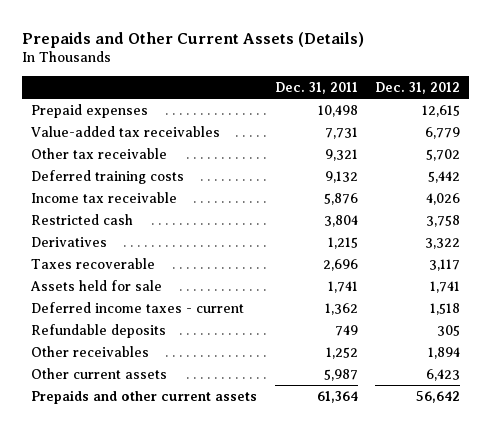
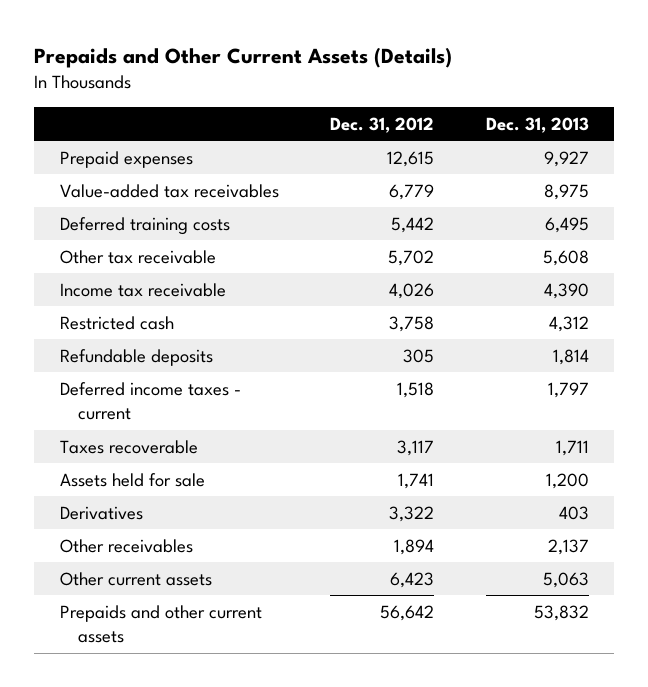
[274,81,358,94] Dec. 31, 2011 -> none
none -> [485,116,589,133] Dec. 31, 2013
[30,147,167,159] Other tax receivable -> [59,249,216,264] Other tax receivable
[30,323,166,338] Refundable deposits -> [59,348,213,366] Refundable deposits
[30,301,244,313] Deferred income taxes - current -> [59,381,241,420] Deferred income taxes - current
[30,236,107,247] Derivatives -> [59,505,143,520] Derivatives

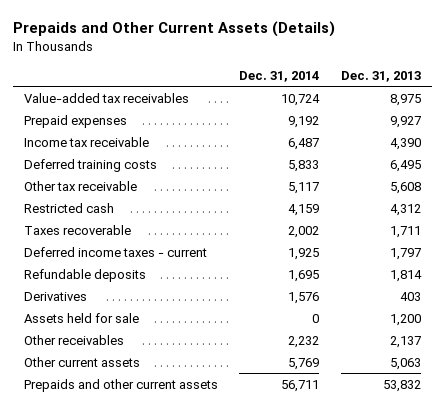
[330,116,435,133] Dec. 31, 2012 -> none
none -> [239,70,320,82] Dec. 31, 2014
[59,150,193,168] Prepaid expenses -> [23,114,127,128] Prepaid expenses
[59,282,226,297] Income tax receivable -> [23,136,149,147] Income tax receivable
[59,381,241,420] Deferred income taxes - current -> [23,246,207,257] Deferred income taxes - current
[59,348,213,366] Refundable deposits -> [23,268,146,282] Refundable deposits
[59,472,205,487] Assets held for sale -> [23,312,139,323] Assets held for sale

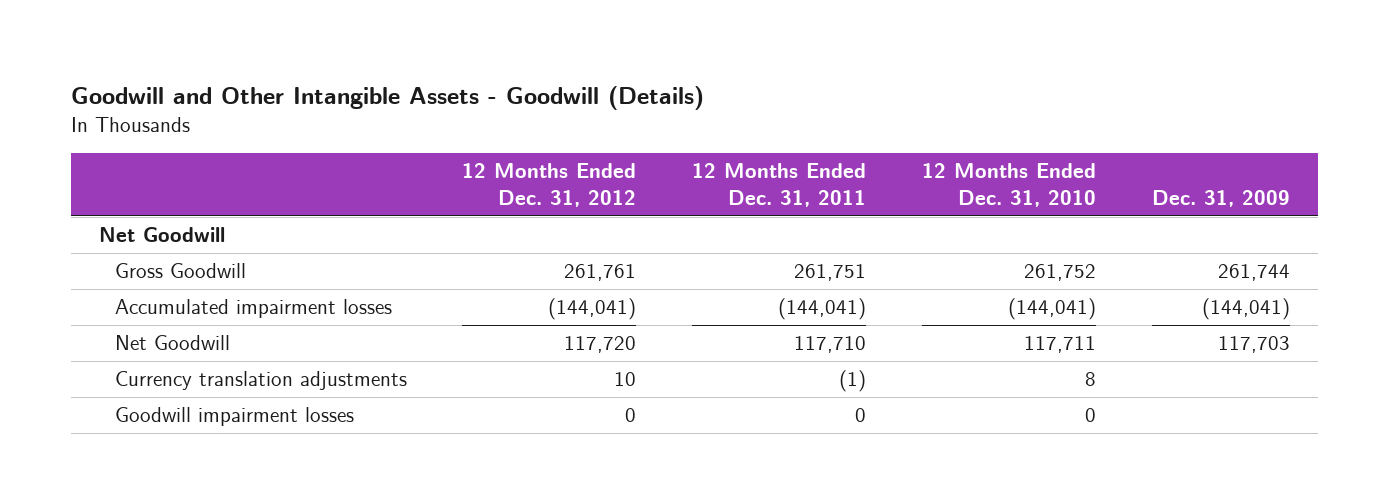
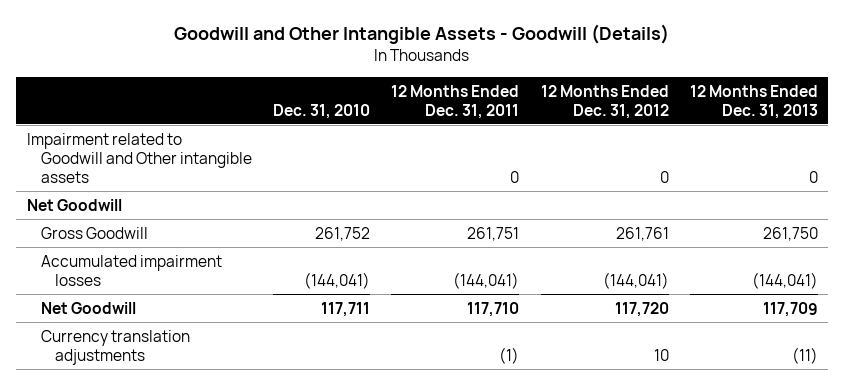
[922,163,1097,208] 12 Months Ended Dec. 31, 2010 -> none
[1151,190,1290,208] Dec. 31, 2009 -> none
none -> [273,103,371,119] Dec. 31, 2010
none -> [689,84,818,119] 12 Months Ended Dec. 31, 2013
none -> [26,132,252,183] Impairment related to Goodwill and Other intangible assets
[114,407,354,427] Goodwill impairment losses -> none

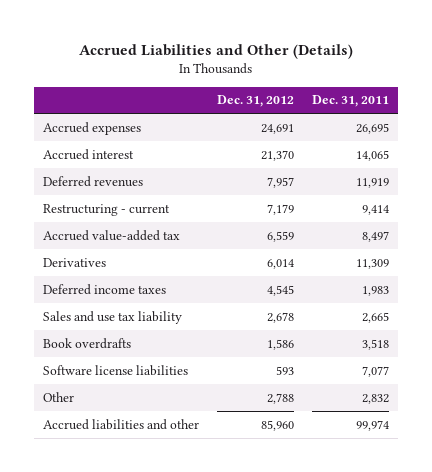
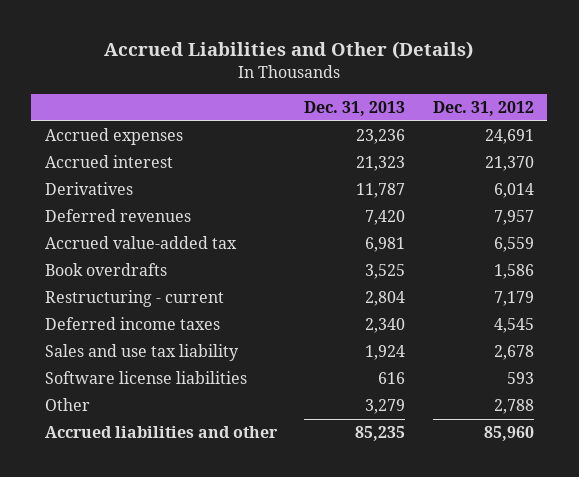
[312,95,390,108] Dec. 31, 2011 -> none
none -> [304,101,406,117] Dec. 31, 2013
[42,257,106,267] Derivatives -> [45,182,134,196] Derivatives
[42,337,131,349] Book overdrafts -> [45,263,168,277] Book overdrafts
[42,203,170,216] Restructuring - current -> [45,290,225,308] Restructuring - current

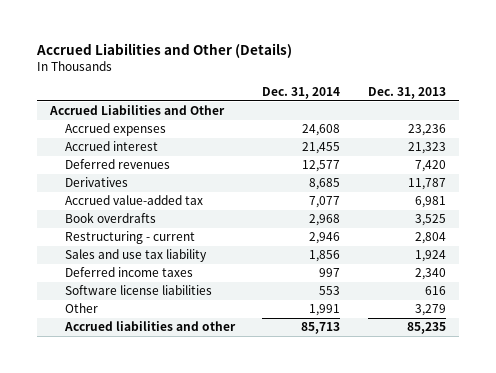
[432,101,534,117] Dec. 31, 2012 -> none
none -> [262,87,341,100] Dec. 31, 2014
none -> [49,105,226,116] Accrued Liabilities and Other
[45,182,134,196] Derivatives -> [65,177,129,188] Derivatives
[45,317,221,331] Deferred income taxes -> [65,267,194,278] Deferred income taxes

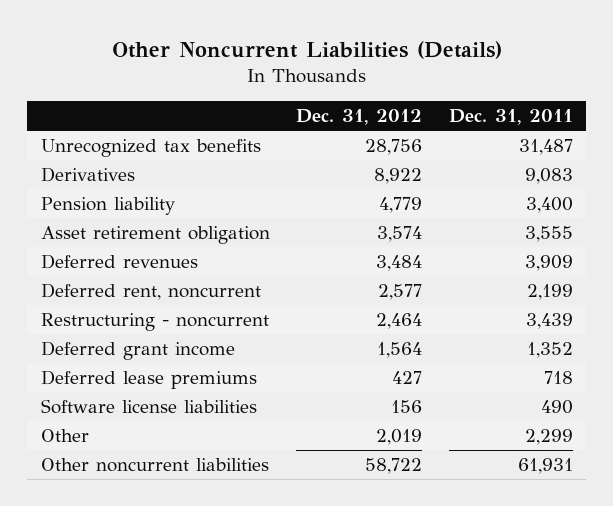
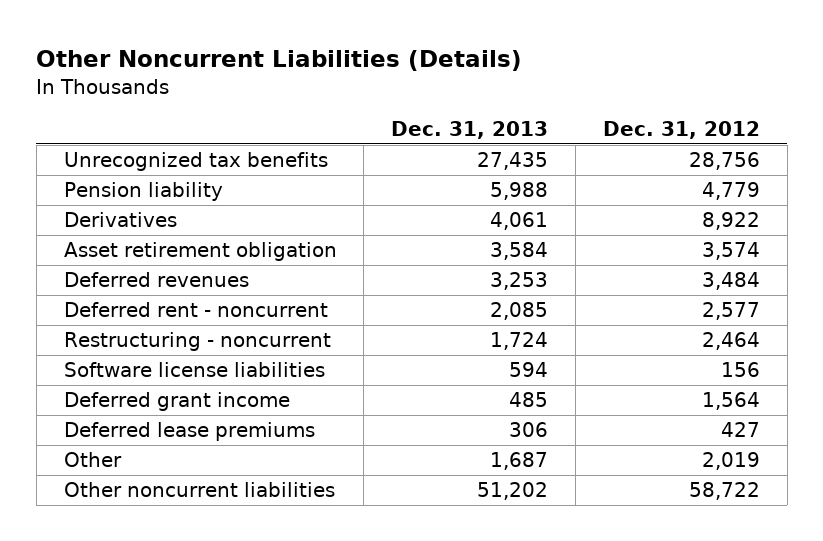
[448,109,573,126] Dec. 31, 2011 -> none
none -> [391,120,549,139] Dec. 31, 2013
[40,167,135,183] Derivatives -> [63,212,177,228] Derivatives
[40,283,261,301] Deferred rent, noncurrent -> [63,302,328,318] Deferred rent - noncurrent
[40,399,257,415] Software license liabilities -> [63,362,325,378] Software license liabilities

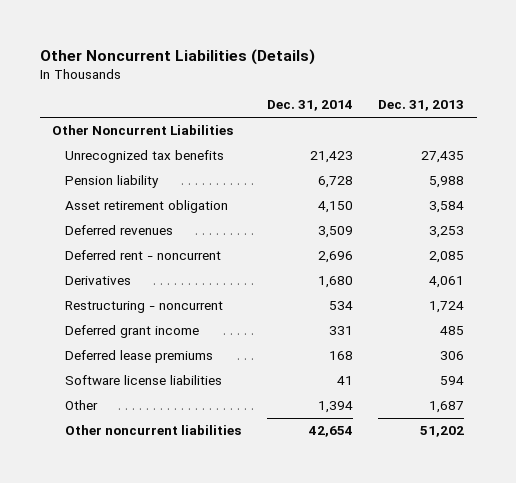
[602,120,760,139] Dec. 31, 2012 -> none
none -> [266,100,353,112] Dec. 31, 2014
none -> [52,125,234,136] Other Noncurrent Liabilities
[63,212,177,228] Derivatives -> [65,276,132,286] Derivatives
[63,362,325,378] Software license liabilities -> [65,375,223,386] Software license liabilities

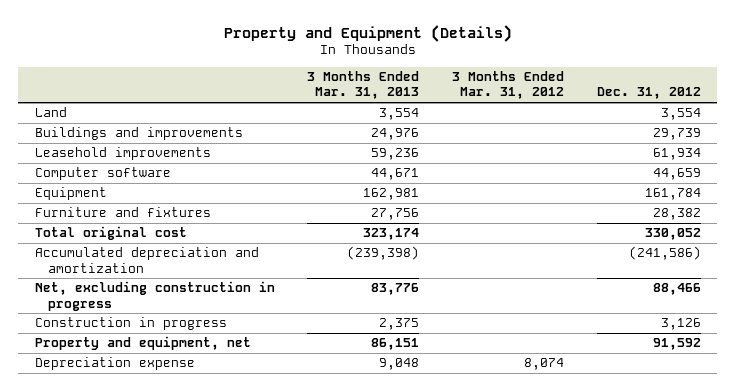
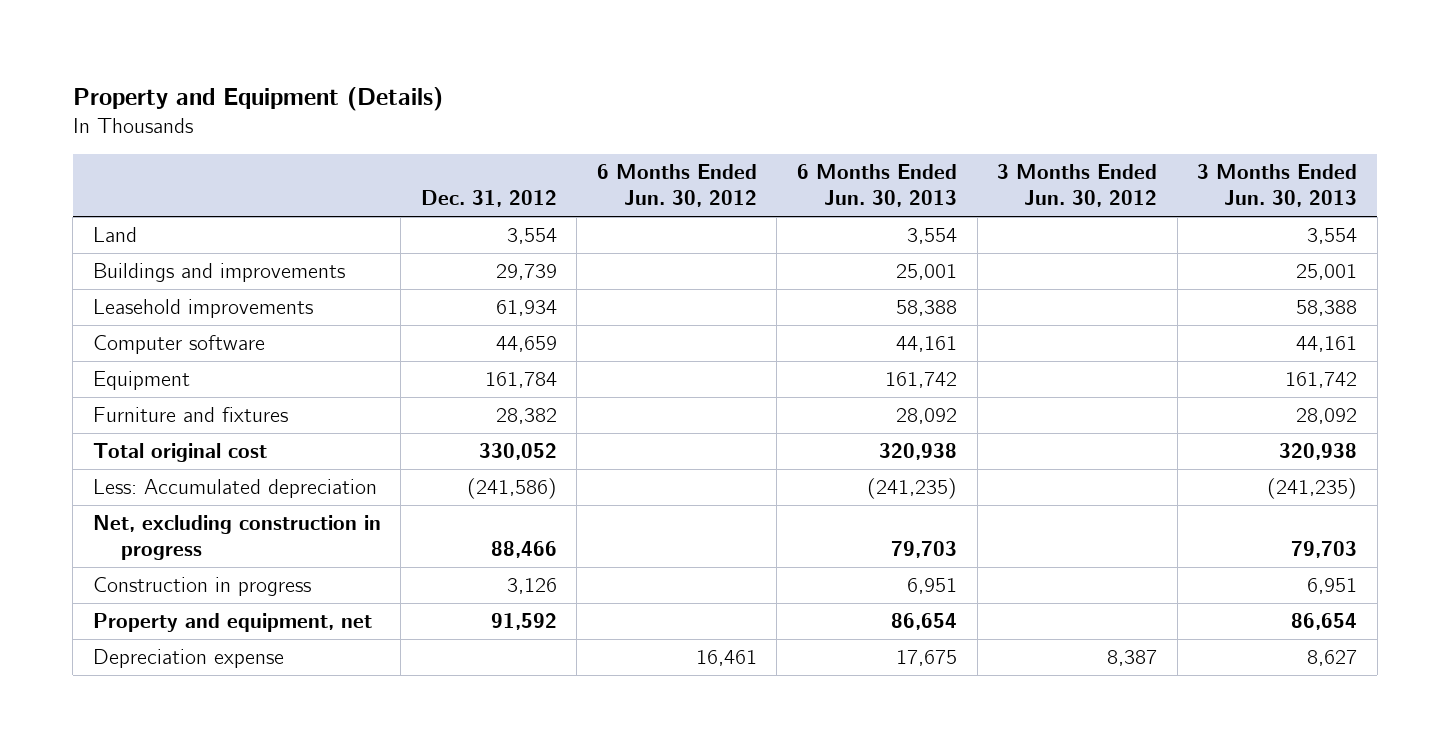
[307,71,420,100] 3 Months Ended Mar. 31, 2013 -> none
[451,71,564,100] 3 Months Ended Mar. 31, 2012 -> none
none -> [596,164,757,208] 6 Months Ended Jun. 30, 2012
none -> [797,164,958,208] 6 Months Ended Jun. 30, 2013
none -> [997,164,1158,208] 3 Months Ended Jun. 30, 2012
none -> [1197,164,1358,208] 3 Months Ended Jun. 30, 2013
[34,247,259,273] Accumulated depreciation and amortization -> [92,479,377,499] Less: Accumulated depreciation

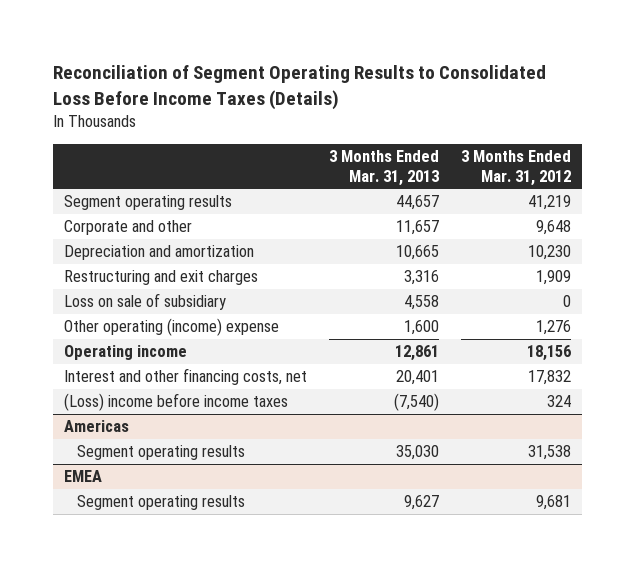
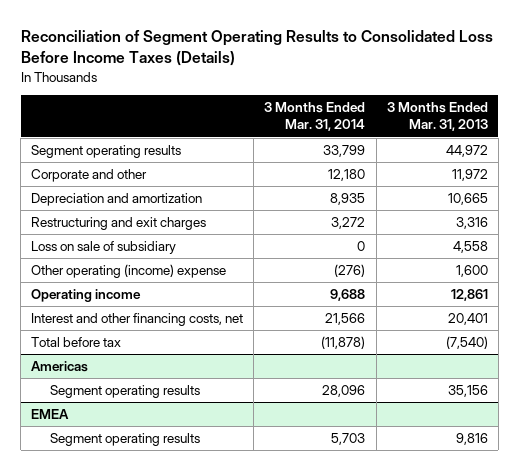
[461,150,572,187] 3 Months Ended Mar. 31, 2012 -> none
none -> [264,102,366,132] 3 Months Ended Mar. 31, 2014
[396,195,440,211] 44,657 -> [445,144,488,157] 44,972
[396,220,440,236] 11,657 -> [451,168,488,181] 11,972
[64,393,289,412] (Loss) income before income taxes -> [31,336,122,347] Total before tax
[396,445,440,461] 35,030 -> [447,384,488,397] 35,156
[404,495,440,511] 9,627 -> [455,432,488,445] 9,816

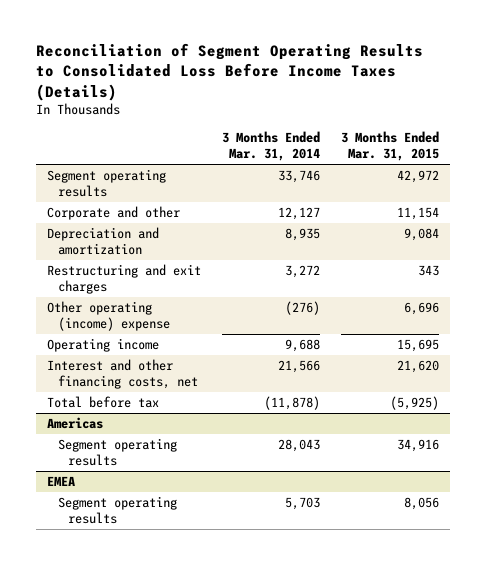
[386,102,488,132] 3 Months Ended Mar. 31, 2013 -> none
none -> [341,131,440,162] 3 Months Ended Mar. 31, 2015
[323,144,366,157] 33,799 -> [278,170,321,184] 33,746
[328,168,366,181] 12,180 -> [278,207,321,221] 12,127
[31,240,177,254] Loss on sale of subsidiary -> none
[322,384,366,397] 28,096 -> [278,439,321,453] 28,043

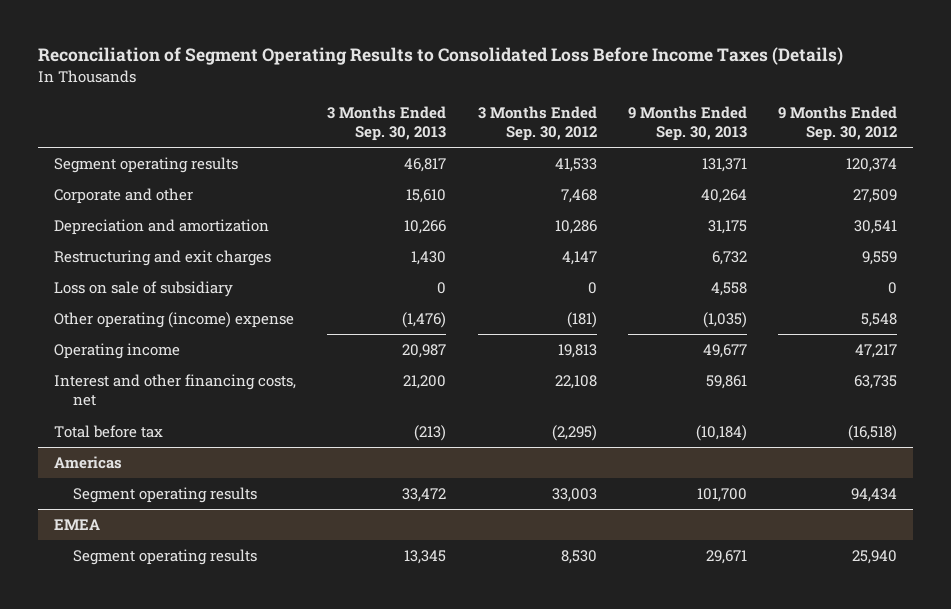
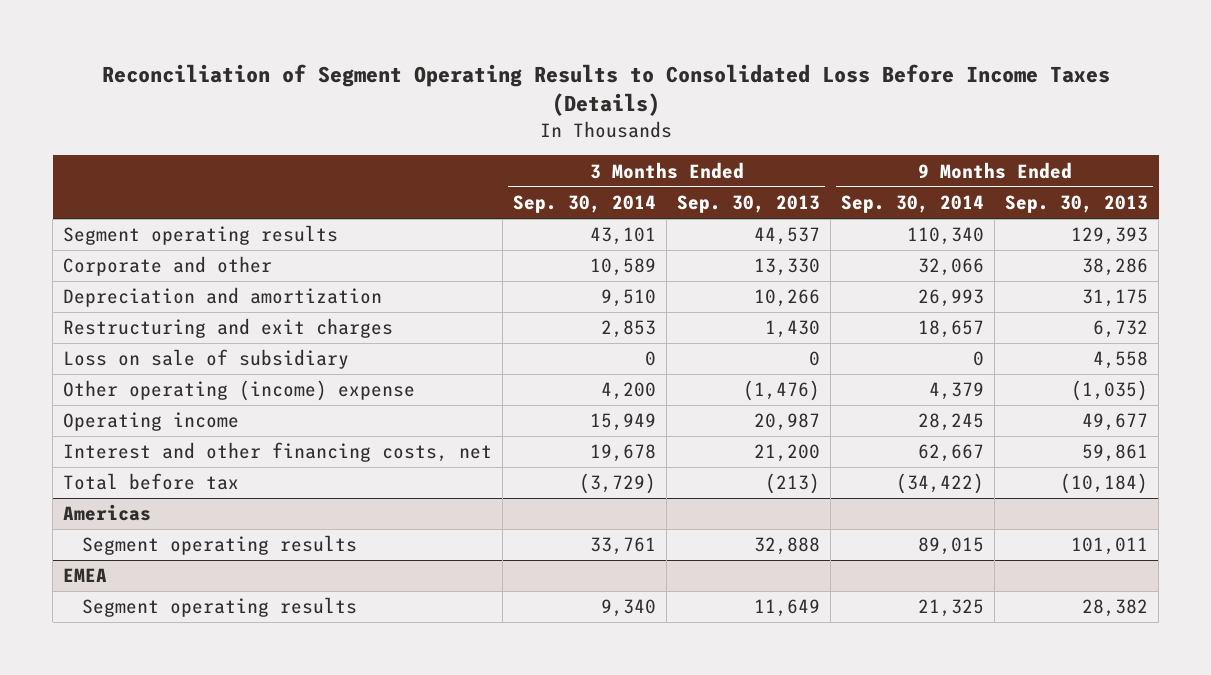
[477,105,597,142] 3 Months Ended Sep. 30, 2012 -> none
[778,105,898,142] 9 Months Ended Sep. 30, 2012 -> none
none -> [513,195,657,214] Sep. 30, 2014
none -> [841,195,985,214] Sep. 30, 2014
[404,158,447,173] 46,817 -> [754,227,821,246] 44,537
[702,158,748,173] 131,371 -> [1071,227,1149,246] 129,393
[406,189,447,204] 15,610 -> [754,258,821,277] 13,330
[701,189,748,204] 40,264 -> [1082,258,1149,277] 38,286
[402,488,447,503] 33,472 -> [754,537,821,556] 32,888
[697,488,748,503] 101,700 -> [1071,537,1149,556] 101,011
[404,550,447,565] 13,345 -> [754,599,821,618] 11,649
[706,550,748,565] 29,671 -> [1082,599,1149,618] 28,382

